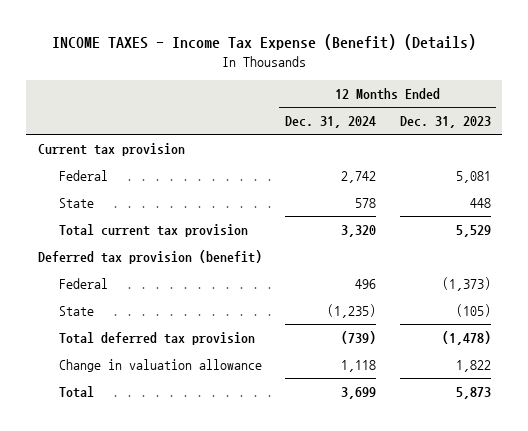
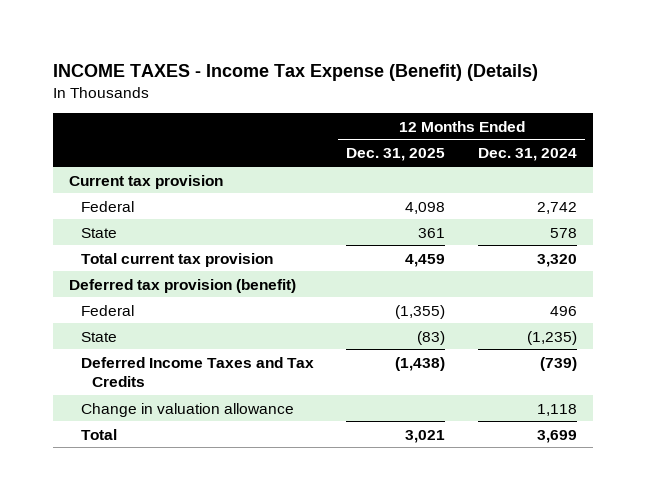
[399,116,491,129] Dec. 31, 2023 -> none
none -> [346,148,446,162] Dec. 31, 2025
[58,332,255,346] Total deferred tax provision -> [80,356,314,388] Deferred Income Taxes and Tax Credits

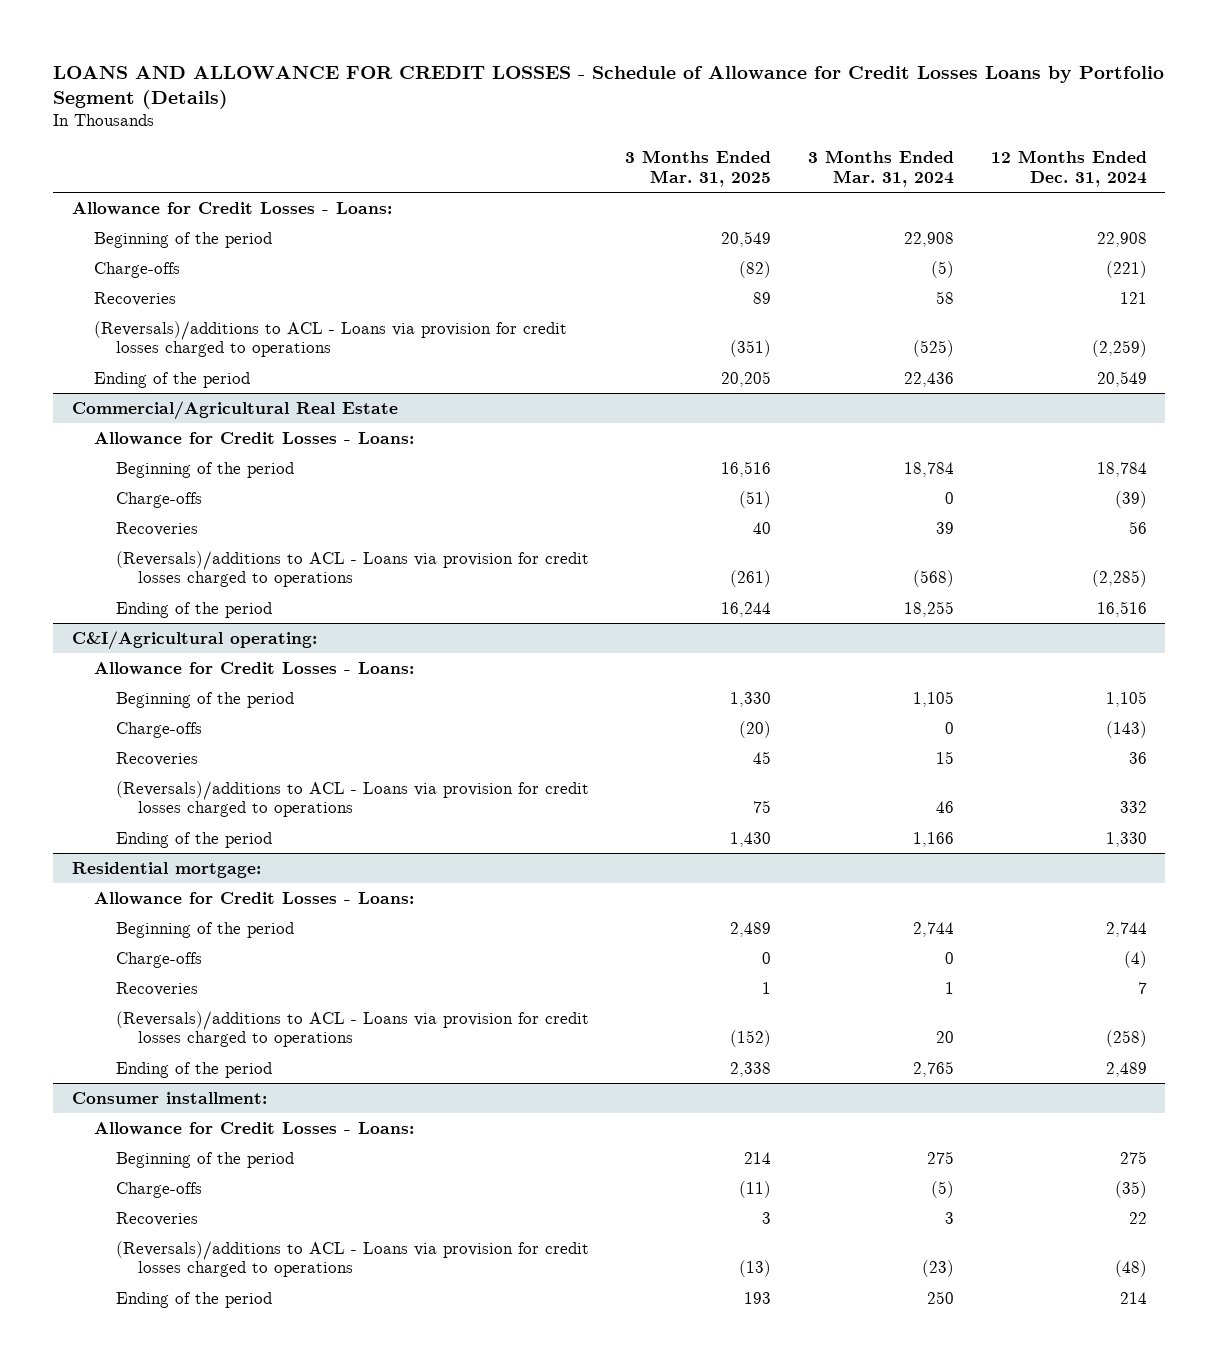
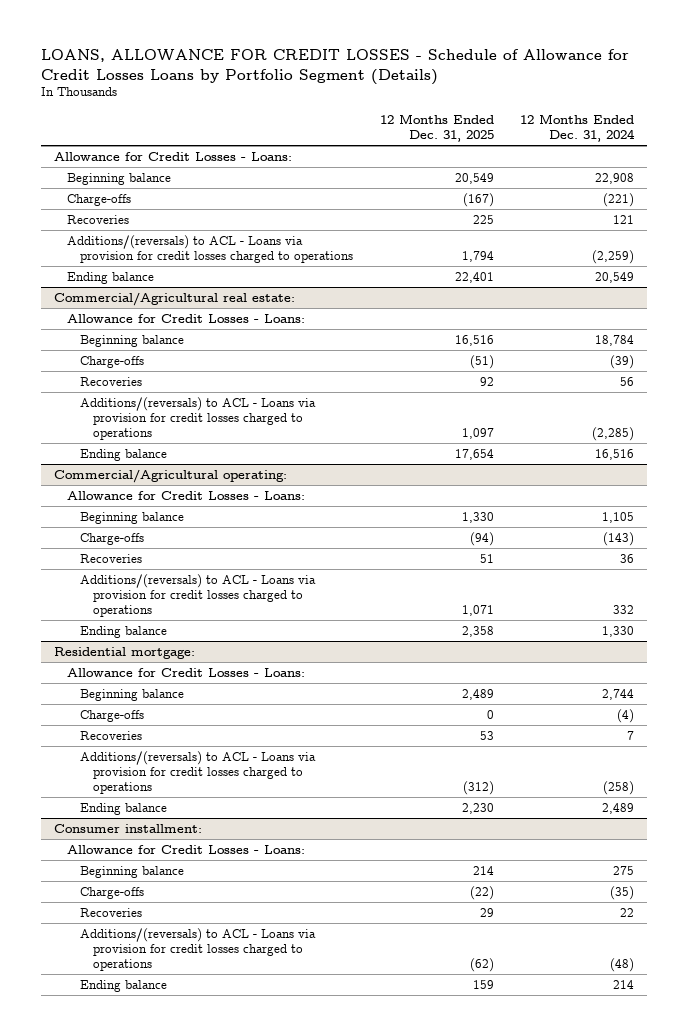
[53,65,1165,109] LOANS AND ALLOWANCE FOR CREDIT LOSSES - Schedule of Allowance for Credit Losses Loans by Portfolio Segment (Details) -> [41,49,630,85] LOANS, ALLOWANCE FOR CREDIT LOSSES - Schedule of Allowance for Credit Losses Loans by Portfolio Segment (Details)
[625,150,772,187] 3 Months Ended Mar. 31, 2025 -> none
[808,150,955,187] 3 Months Ended Mar. 31, 2024 -> none
none -> [379,113,494,142] 12 Months Ended Dec. 31, 2025
[93,231,272,248] Beginning of the period -> [67,173,172,186] Beginning balance
[93,320,567,358] (Reversals)/additions to ACL - Loans via provision for credit losses charged to operations -> [67,235,354,263] Additions/(reversals) to ACL - Loans via provision for credit losses charged to operations
[93,371,250,388] Ending of the period -> [67,272,155,285] Ending balance
[71,400,398,420] Commercial/Agricultural Real Estate -> [54,292,296,307] Commercial/Agricultural real estate:
[115,461,294,478] Beginning of the period -> [80,335,185,348] Beginning balance
[115,550,589,588] (Reversals)/additions to ACL - Loans via provision for credit losses charged to operations -> [80,397,317,440] Additions/(reversals) to ACL - Loans via provision for credit losses charged to operations
[115,601,272,618] Ending of the period -> [80,449,168,462] Ending balance
[71,630,317,650] C&I/Agricultural operating: -> [54,469,288,484] Commercial/Agricultural operating:
[115,691,294,708] Beginning of the period -> [80,512,185,525] Beginning balance
[115,780,589,818] (Reversals)/additions to ACL - Loans via provision for credit losses charged to operations -> [80,574,317,617] Additions/(reversals) to ACL - Loans via provision for credit losses charged to operations
[115,831,272,848] Ending of the period -> [80,626,168,639] Ending balance
[115,921,294,938] Beginning of the period -> [80,689,185,702] Beginning balance
[115,1010,589,1048] (Reversals)/additions to ACL - Loans via provision for credit losses charged to operations -> [80,751,317,794] Additions/(reversals) to ACL - Loans via provision for credit losses charged to operations
[115,1061,272,1078] Ending of the period -> [80,803,168,816] Ending balance
[115,1151,294,1168] Beginning of the period -> [80,866,185,879] Beginning balance
[115,1240,589,1278] (Reversals)/additions to ACL - Loans via provision for credit losses charged to operations -> [80,928,317,971] Additions/(reversals) to ACL - Loans via provision for credit losses charged to operations
[115,1291,272,1308] Ending of the period -> [80,980,168,993] Ending balance

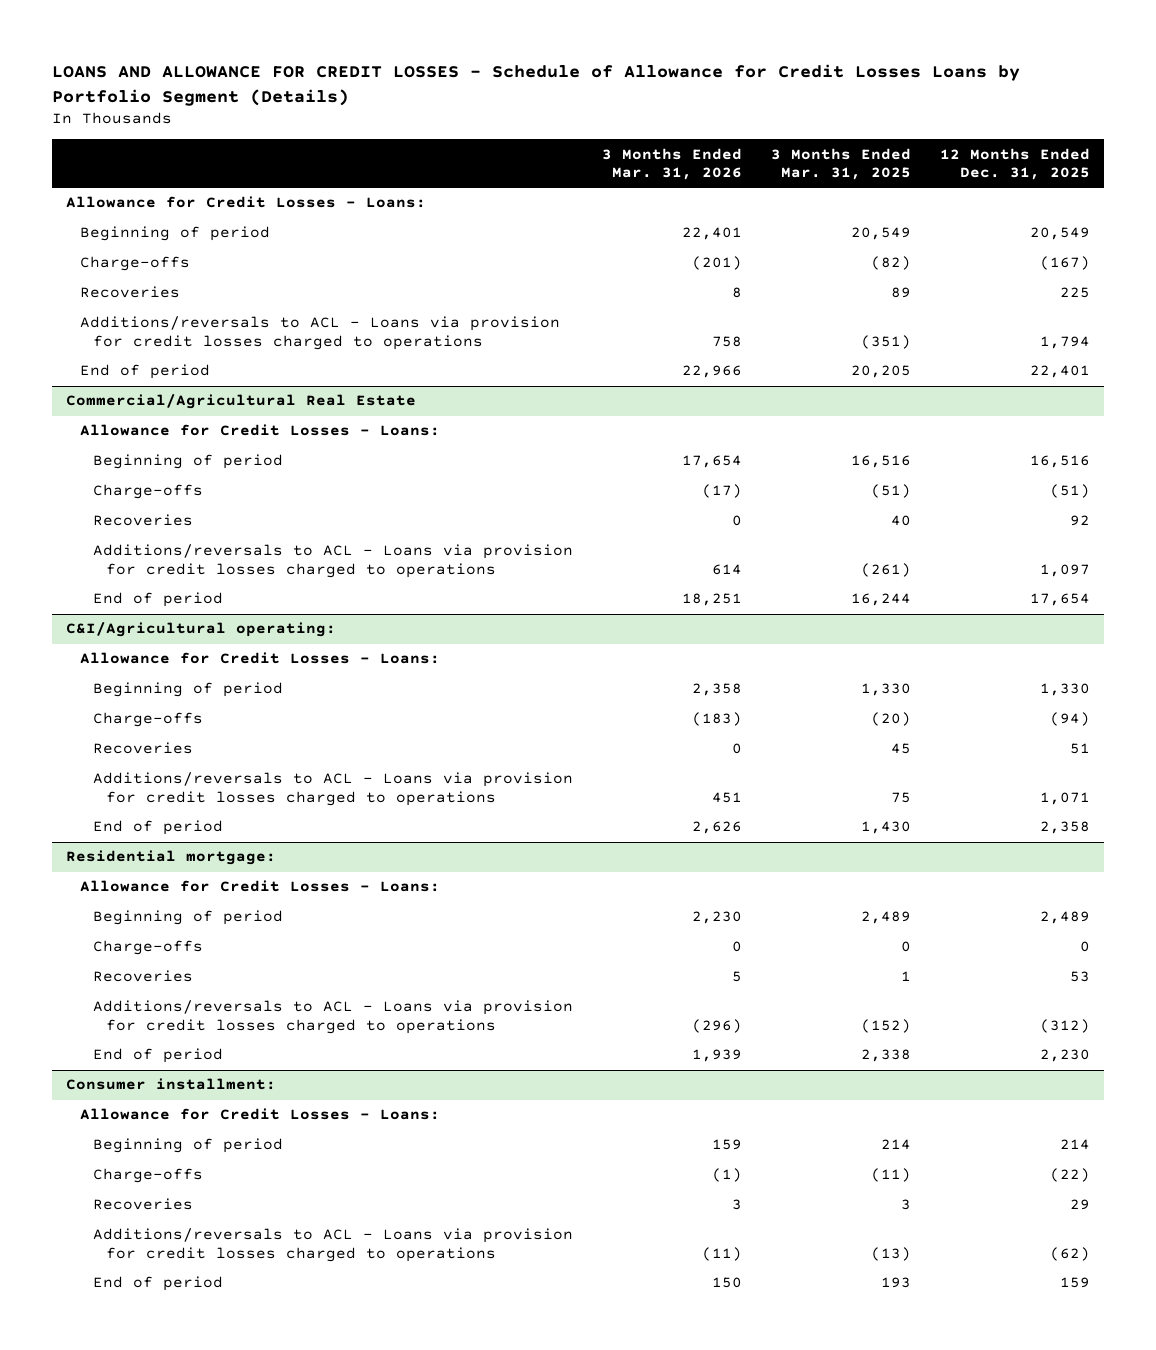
[41,49,630,85] LOANS, ALLOWANCE FOR CREDIT LOSSES - Schedule of Allowance for Credit Losses Loans by Portfolio Segment (Details) -> [51,63,1020,106] LOANS AND ALLOWANCE FOR CREDIT LOSSES - Schedule of Allowance for Credit Losses Loans by Portfolio Segment (Details)
[520,113,636,142] 12 Months Ended Dec. 31, 2024 -> none
none -> [601,147,742,181] 3 Months Ended Mar. 31, 2026
none -> [770,147,911,181] 3 Months Ended Mar. 31, 2025
[67,173,172,186] Beginning balance -> [79,226,270,242] Beginning of period
[67,235,354,263] Additions/(reversals) to ACL - Loans via provision for credit losses charged to operations -> [79,316,560,351] Additions/reversals to ACL - Loans via provision for credit losses charged to operations
[67,272,155,285] Ending balance -> [79,364,210,380] End of period
[54,292,296,307] Commercial/Agricultural real estate: -> [66,394,417,410] Commercial/Agricultural Real Estate
[80,335,185,348] Beginning balance -> [92,454,283,470] Beginning of period
[80,397,317,440] Additions/(reversals) to ACL - Loans via provision for credit losses charged to operations -> [92,544,573,579] Additions/reversals to ACL - Loans via provision for credit losses charged to operations
[80,449,168,462] Ending balance -> [92,592,223,608] End of period
[54,469,288,484] Commercial/Agricultural operating: -> [66,622,337,638] C&I/Agricultural operating:
[80,512,185,525] Beginning balance -> [92,682,283,698] Beginning of period
[80,574,317,617] Additions/(reversals) to ACL - Loans via provision for credit losses charged to operations -> [92,772,573,807] Additions/reversals to ACL - Loans via provision for credit losses charged to operations
[80,626,168,639] Ending balance -> [92,820,223,836] End of period
[80,689,185,702] Beginning balance -> [92,910,283,926] Beginning of period
[80,751,317,794] Additions/(reversals) to ACL - Loans via provision for credit losses charged to operations -> [92,1000,573,1035] Additions/reversals to ACL - Loans via provision for credit losses charged to operations
[80,803,168,816] Ending balance -> [92,1048,223,1064] End of period
[80,866,185,879] Beginning balance -> [92,1138,283,1154] Beginning of period
[80,928,317,971] Additions/(reversals) to ACL - Loans via provision for credit losses charged to operations -> [92,1228,573,1263] Additions/reversals to ACL - Loans via provision for credit losses charged to operations
[80,980,168,993] Ending balance -> [92,1276,223,1292] End of period

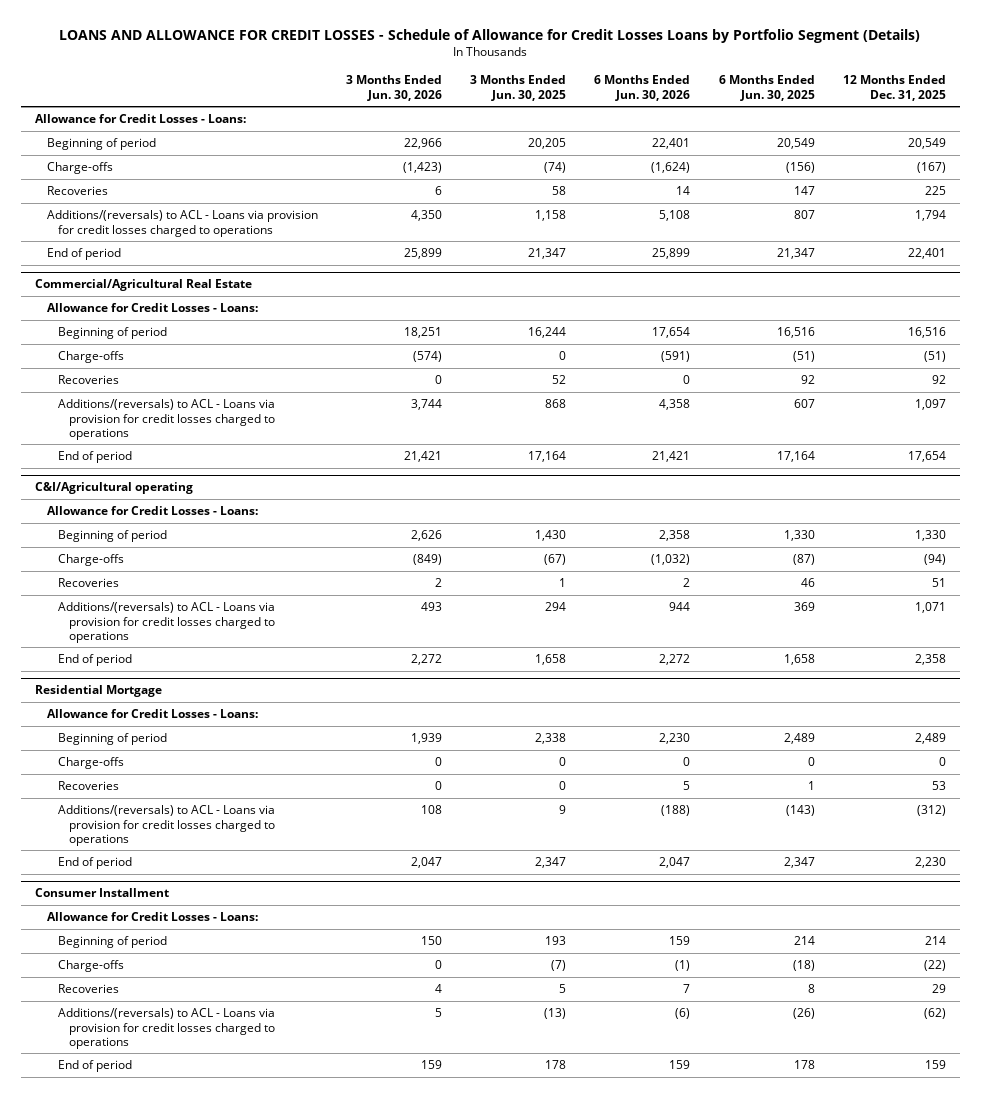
[601,147,742,181] 3 Months Ended Mar. 31, 2026 -> none
[770,147,911,181] 3 Months Ended Mar. 31, 2025 -> none
none -> [345,75,442,101] 3 Months Ended Jun. 30, 2026
none -> [470,75,567,101] 3 Months Ended Jun. 30, 2025
none -> [594,75,691,101] 6 Months Ended Jun. 30, 2026
none -> [718,75,815,101] 6 Months Ended Jun. 30, 2025
[79,316,560,351] Additions/reversals to ACL - Loans via provision for credit losses charged to operations -> [46,210,318,237] Additions/(reversals) to ACL - Loans via provision for credit losses charged to operations
[92,544,573,579] Additions/reversals to ACL - Loans via provision for credit losses charged to operations -> [57,399,276,441] Additions/(reversals) to ACL - Loans via provision for credit losses charged to operations
[66,622,337,638] C&I/Agricultural operating: -> [35,482,194,495] C&I/Agricultural operating
[92,772,573,807] Additions/reversals to ACL - Loans via provision for credit losses charged to operations -> [57,602,276,644] Additions/(reversals) to ACL - Loans via provision for credit losses charged to operations
[66,850,277,866] Residential mortgage: -> [35,685,163,698] Residential Mortgage
[92,1000,573,1035] Additions/reversals to ACL - Loans via provision for credit losses charged to operations -> [57,805,276,847] Additions/(reversals) to ACL - Loans via provision for credit losses charged to operations
[66,1078,277,1091] Consumer installment: -> [35,888,170,898] Consumer Installment
[92,1228,573,1263] Additions/reversals to ACL - Loans via provision for credit losses charged to operations -> [57,1008,276,1050] Additions/(reversals) to ACL - Loans via provision for credit losses charged to operations

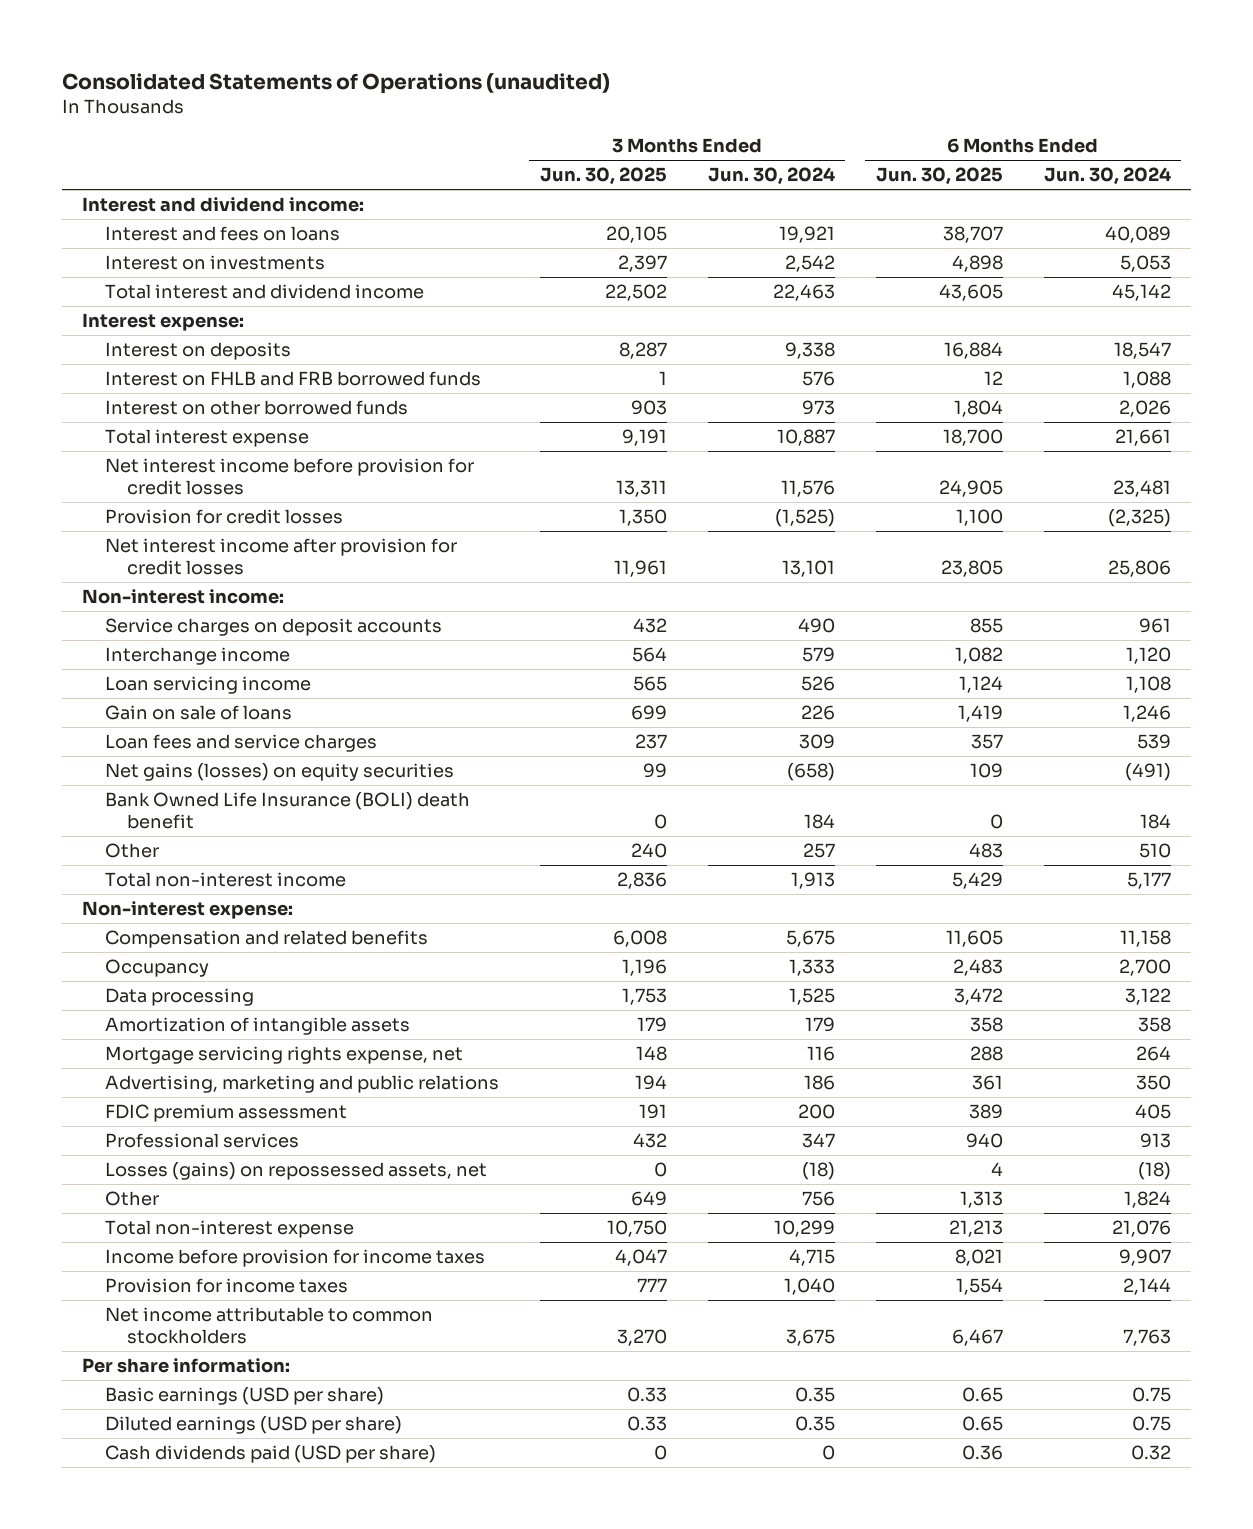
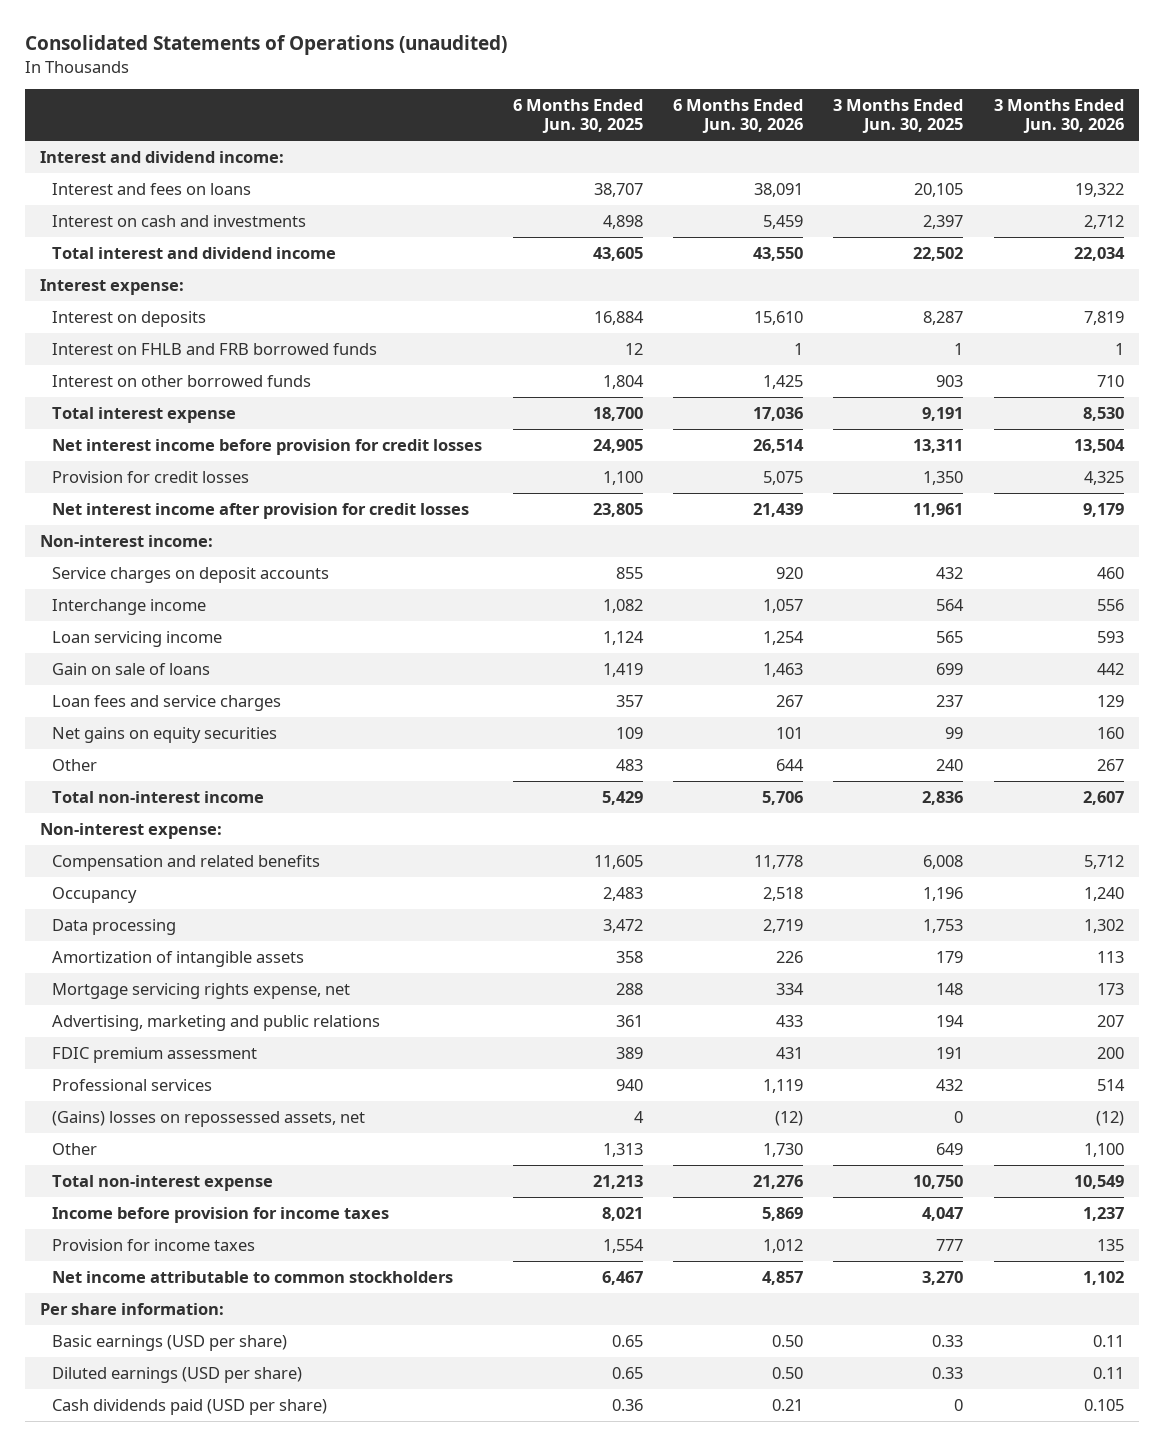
[707,167,835,186] Jun. 30, 2024 -> none
[1043,167,1171,186] Jun. 30, 2024 -> none
none -> [672,98,803,134] 6 Months Ended Jun. 30, 2026
none -> [993,98,1124,134] 3 Months Ended Jun. 30, 2026
[104,255,325,271] Interest on investments -> [52,214,307,227] Interest on cash and investments
[104,792,470,829] Bank Owned Life Insurance (BOLI) death benefit -> none
[104,763,454,782] Net gains (losses) on equity securities -> [52,726,278,743] Net gains on equity securities
[104,1162,487,1181] Losses (gains) on repossessed assets, net -> [52,1110,366,1127] (Gains) losses on repossessed assets, net

